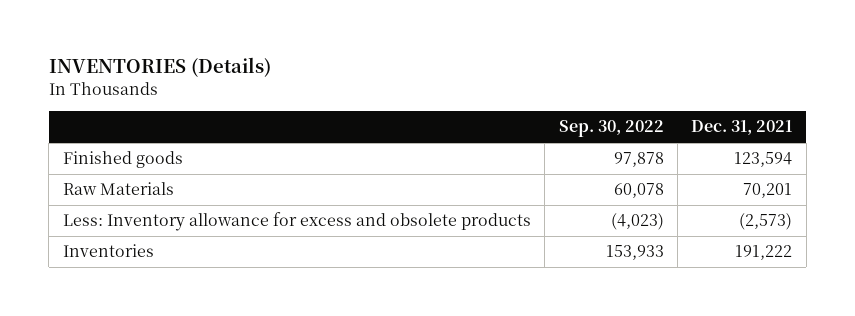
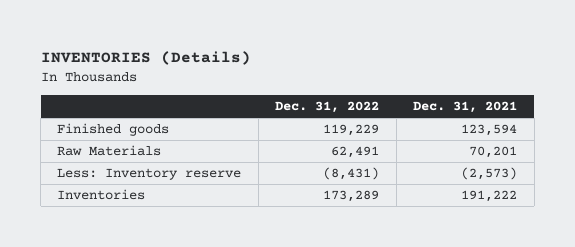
[558,120,664,138] Sep. 30, 2022 -> none
none -> [275,101,380,114] Dec. 31, 2022
[62,212,531,232] Less: Inventory allowance for excess and obsolete products -> [57,168,242,181] Less: Inventory reserve

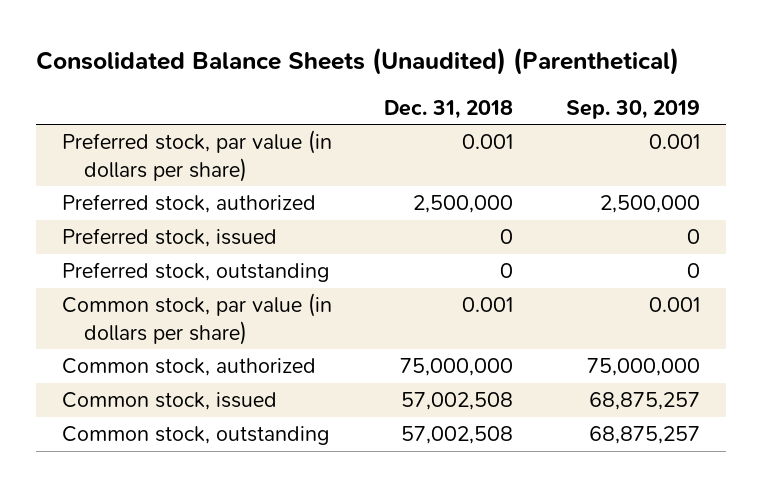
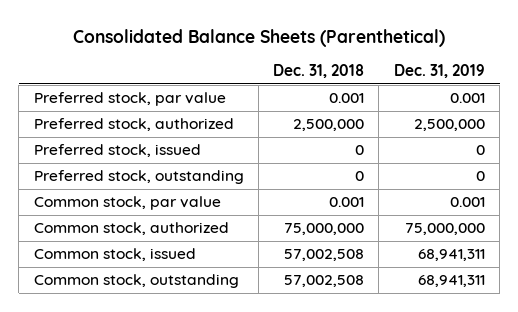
[35,47,679,76] Consolidated Balance Sheets (Unaudited) (Parenthetical) -> [73,28,446,47] Consolidated Balance Sheets (Parenthetical)
[565,99,700,119] Sep. 30, 2019 -> none
none -> [393,64,485,79] Dec. 31, 2019
[61,130,332,182] Preferred stock, par value (in dollars per share) -> [33,92,226,107] Preferred stock, par value
[61,293,332,345] Common stock, par value (in dollars per share) -> [33,196,221,211] Common stock, par value

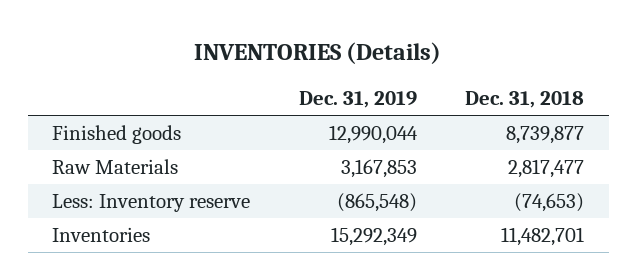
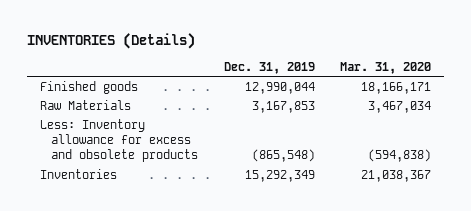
[465,91,585,109] Dec. 31, 2018 -> none
none -> [339,61,431,74] Mar. 31, 2020
[51,194,250,213] Less: Inventory reserve -> [39,118,199,163] Less: Inventory allowance for excess and obsolete products

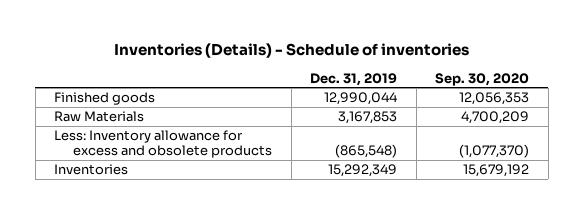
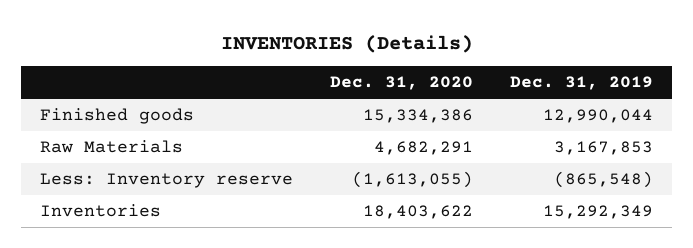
[113,43,469,59] Inventories (Details) - Schedule of inventories -> [220,34,473,53] INVENTORIES (Details)
[435,72,530,86] Sep. 30, 2020 -> none
none -> [330,76,474,91] Dec. 31, 2020
[54,130,272,159] Less: Inventory allowance for excess and obsolete products -> [39,173,293,189] Less: Inventory reserve

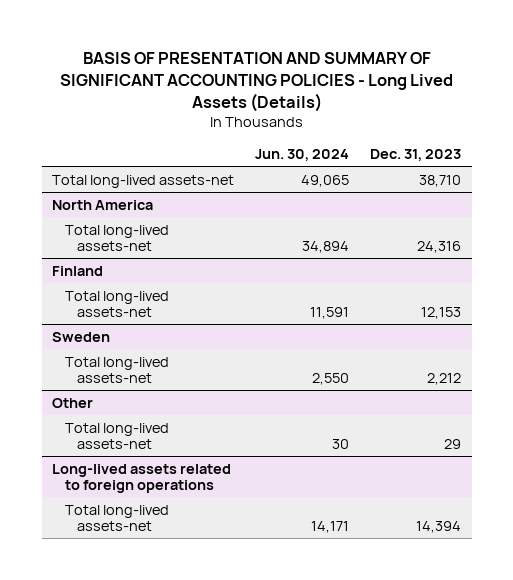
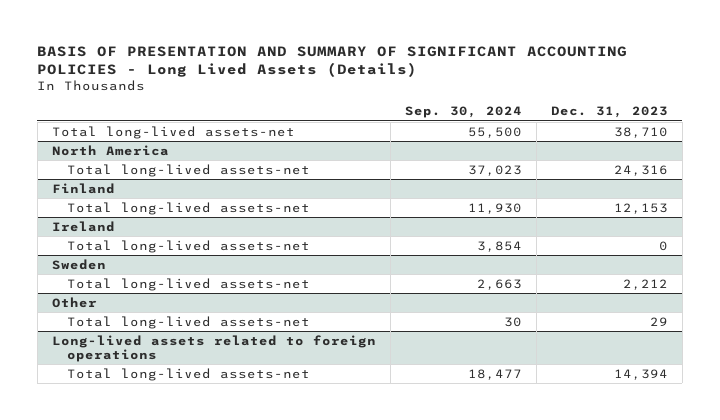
[255,148,350,161] Jun. 30, 2024 -> none
none -> [404,106,522,119] Sep. 30, 2024
none -> [51,220,115,232] Ireland
none -> [66,239,310,253] Total long-lived assets-net

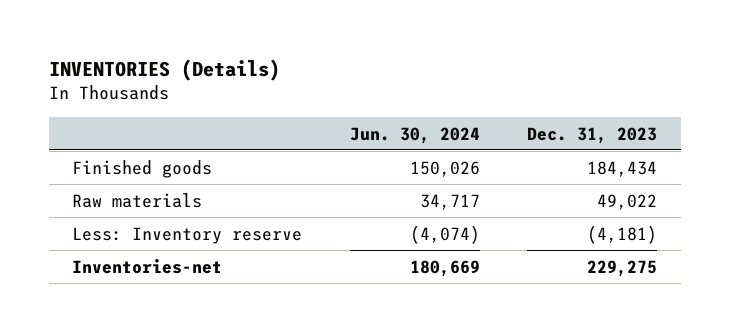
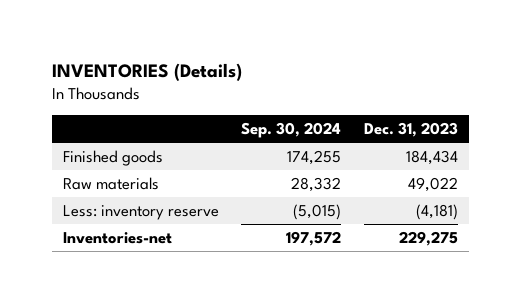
[349,126,480,144] Jun. 30, 2024 -> none
none -> [241,122,342,139] Sep. 30, 2024
[72,226,303,244] Less: Inventory reserve -> [62,204,219,220] Less: inventory reserve

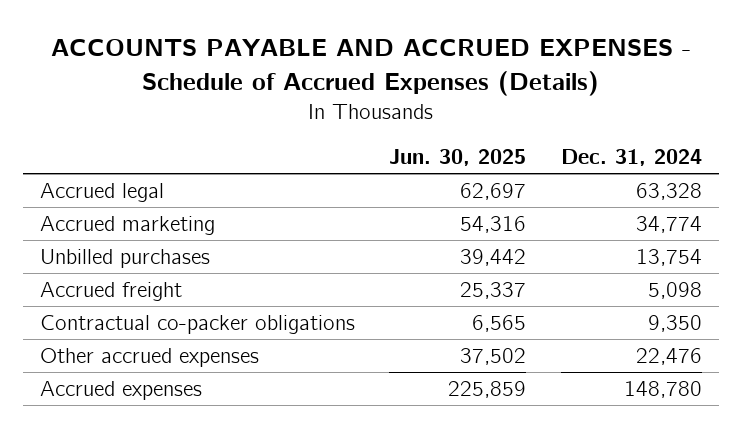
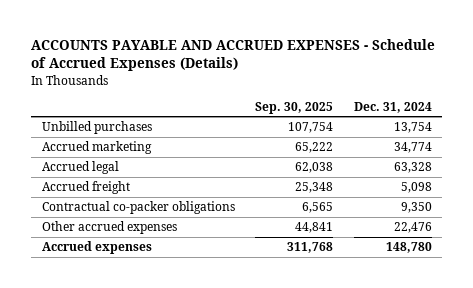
[389,149,527,167] Jun. 30, 2025 -> none
none -> [255,101,334,114] Sep. 30, 2025
[39,215,215,235] Accrued marketing -> [41,141,152,155] Accrued marketing
[39,182,164,202] Accrued legal -> [41,161,119,175] Accrued legal

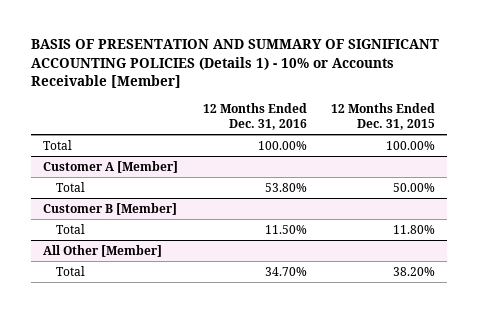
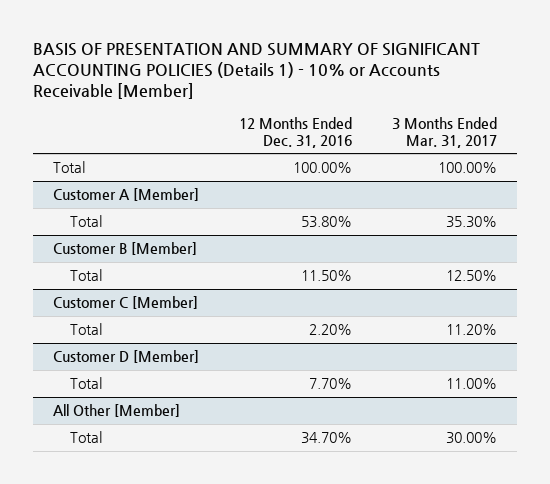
[331,103,436,130] 12 Months Ended Dec. 31, 2015 -> none
none -> [391,117,497,148] 3 Months Ended Mar. 31, 2017
none -> [52,296,198,310] Customer C [Member]
none -> [69,323,102,336] Total
none -> [52,350,199,364] Customer D [Member]
none -> [69,377,102,390] Total

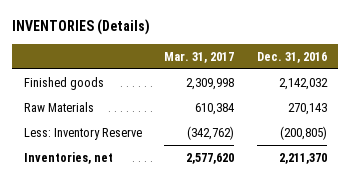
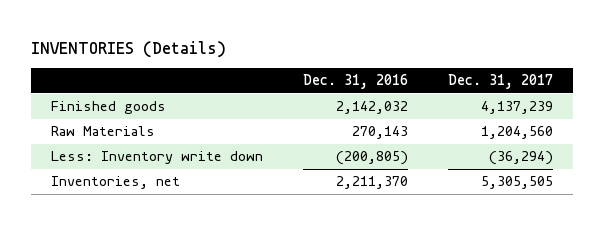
[164,51,235,63] Mar. 31, 2017 -> none
none -> [448,74,554,90] Dec. 31, 2017
[23,127,142,140] Less: Inventory Reserve -> [51,151,264,165] Less: Inventory write down

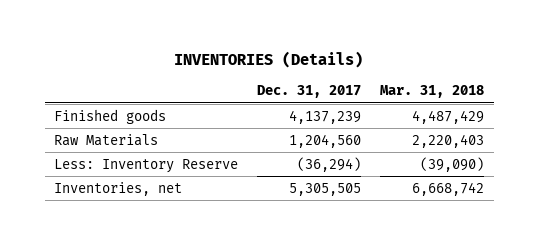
[303,74,409,90] Dec. 31, 2016 -> none
none -> [380,85,485,99] Mar. 31, 2018
[51,151,264,165] Less: Inventory write down -> [54,158,239,173] Less: Inventory Reserve

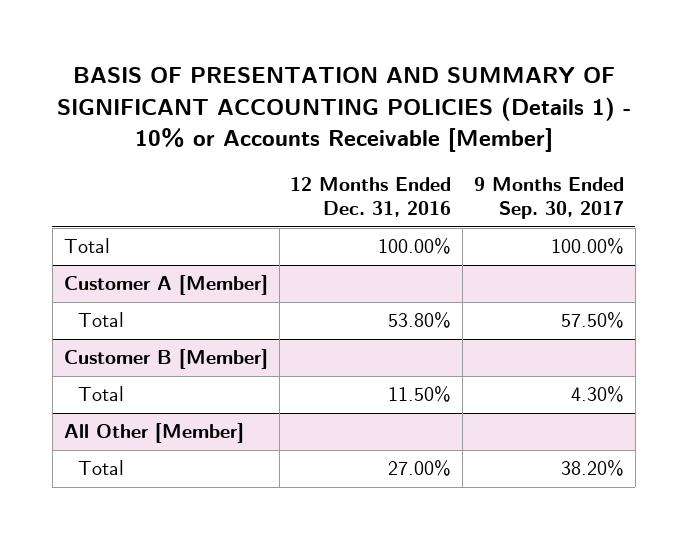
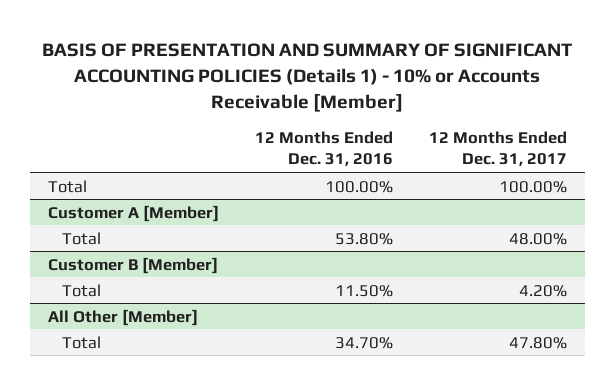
[474,176,625,220] 9 Months Ended Sep. 30, 2017 -> none
none -> [429,131,568,167] 12 Months Ended Dec. 31, 2017
[388,460,452,477] 27.00% -> [334,336,393,349] 34.70%

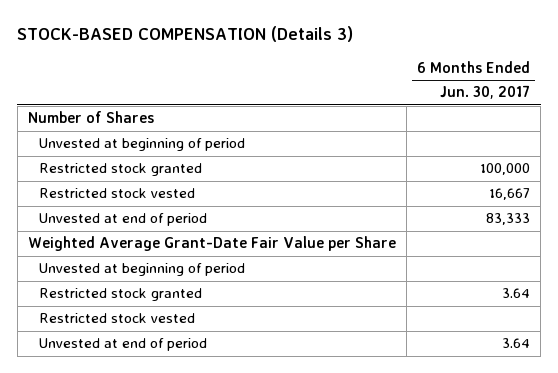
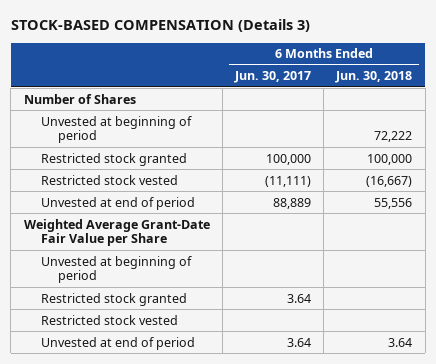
none -> [335,71,413,84] Jun. 30, 2018
[489,188,531,201] 16,667 -> [264,175,311,187] (11,111)
[486,213,531,226] 83,333 -> [272,197,311,209] 88,889

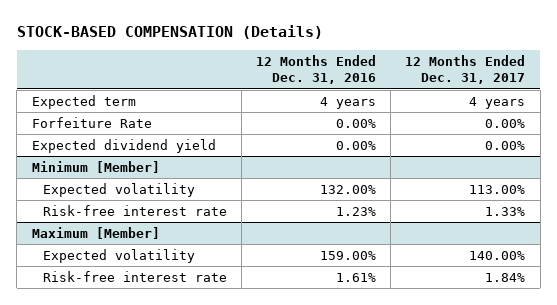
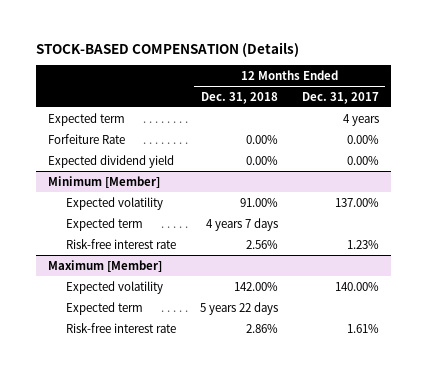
[256,54,377,85] 12 Months Ended Dec. 31, 2016 -> none
none -> [201,91,279,104] Dec. 31, 2018
[469,184,526,194] 113.00% -> [335,197,380,207] 137.00%
none -> [66,217,144,231] Expected term
[485,206,526,216] 1.33% -> [347,239,380,249] 1.23%
none -> [66,301,144,315] Expected term
[485,272,526,282] 1.84% -> [347,323,380,333] 1.61%

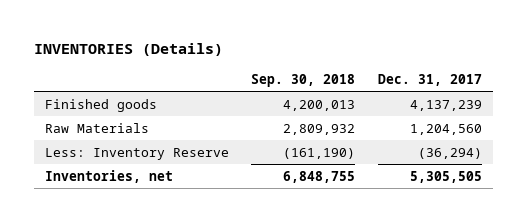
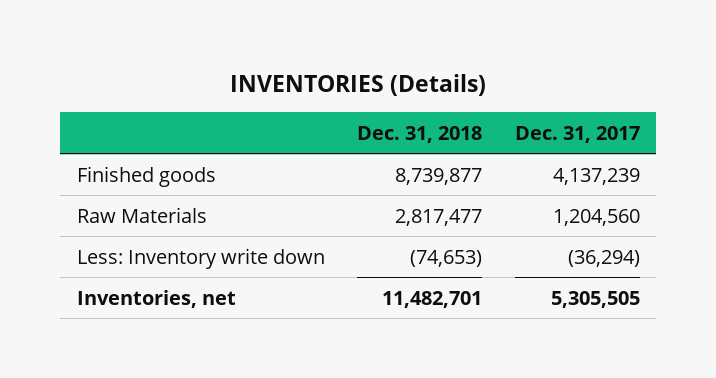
[251,74,356,88] Sep. 30, 2018 -> none
none -> [357,125,483,143] Dec. 31, 2018
[45,147,230,160] Less: Inventory Reserve -> [76,247,325,269] Less: Inventory write down

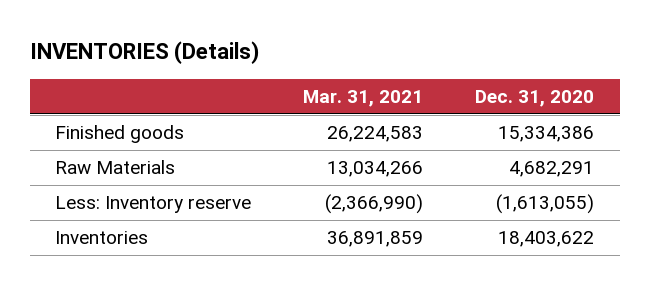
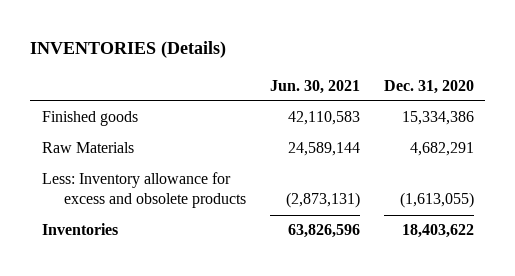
[303,89,424,107] Mar. 31, 2021 -> none
none -> [269,79,360,94] Jun. 30, 2021
[55,196,252,214] Less: Inventory reserve -> [41,172,246,209] Less: Inventory allowance for excess and obsolete products

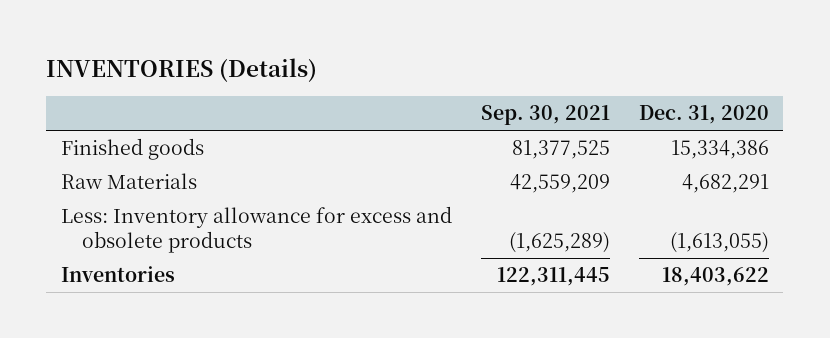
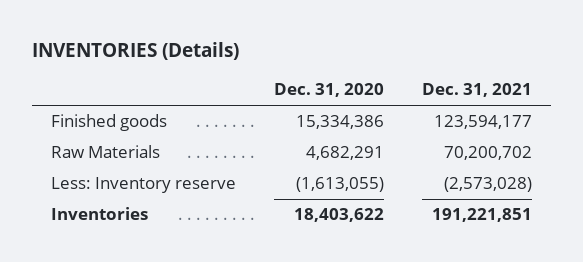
[480,105,610,126] Sep. 30, 2021 -> none
none -> [422,83,533,98] Dec. 31, 2021
[60,206,452,253] Less: Inventory allowance for excess and obsolete products -> [51,177,237,194] Less: Inventory reserve

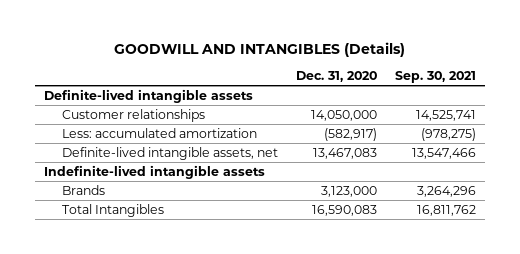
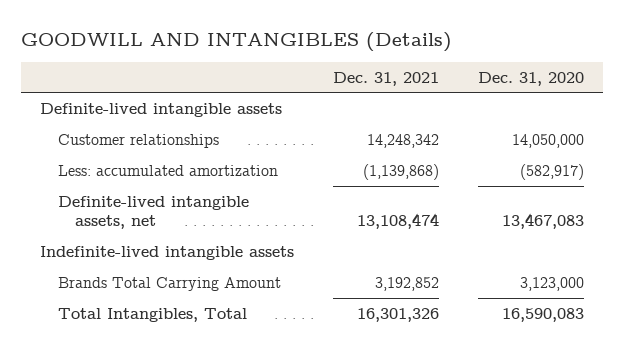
[395,70,477,83] Sep. 30, 2021 -> none
none -> [333,71,440,86] Dec. 31, 2021
[61,184,105,195] Brands -> [57,276,281,291] Brands Total Carrying Amount
[61,203,164,217] Total Intangibles -> [57,307,247,322] Total Intangibles, Total

